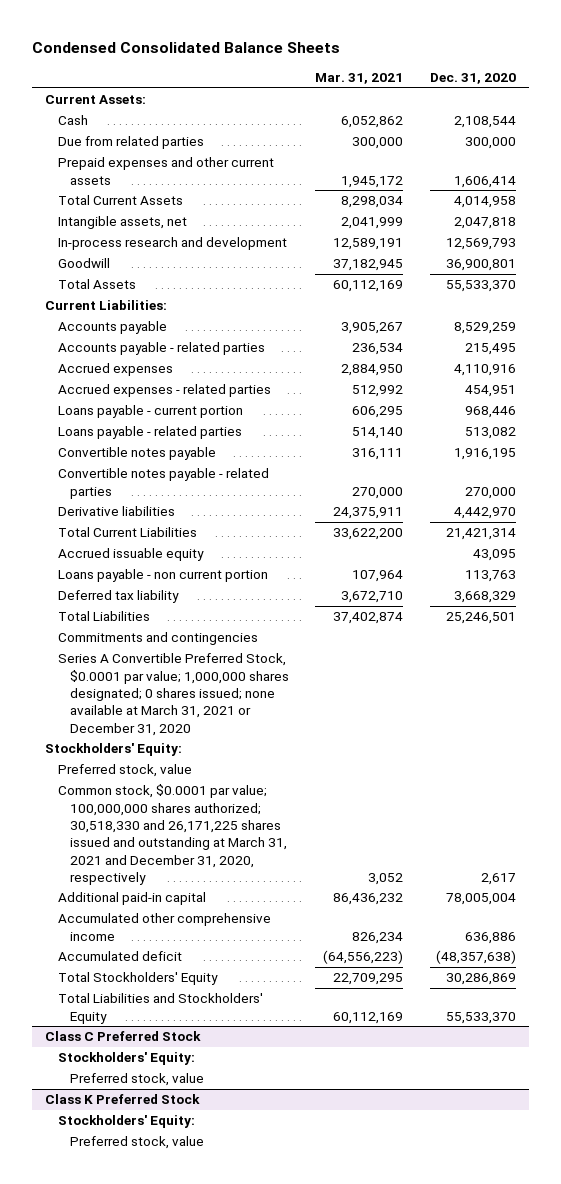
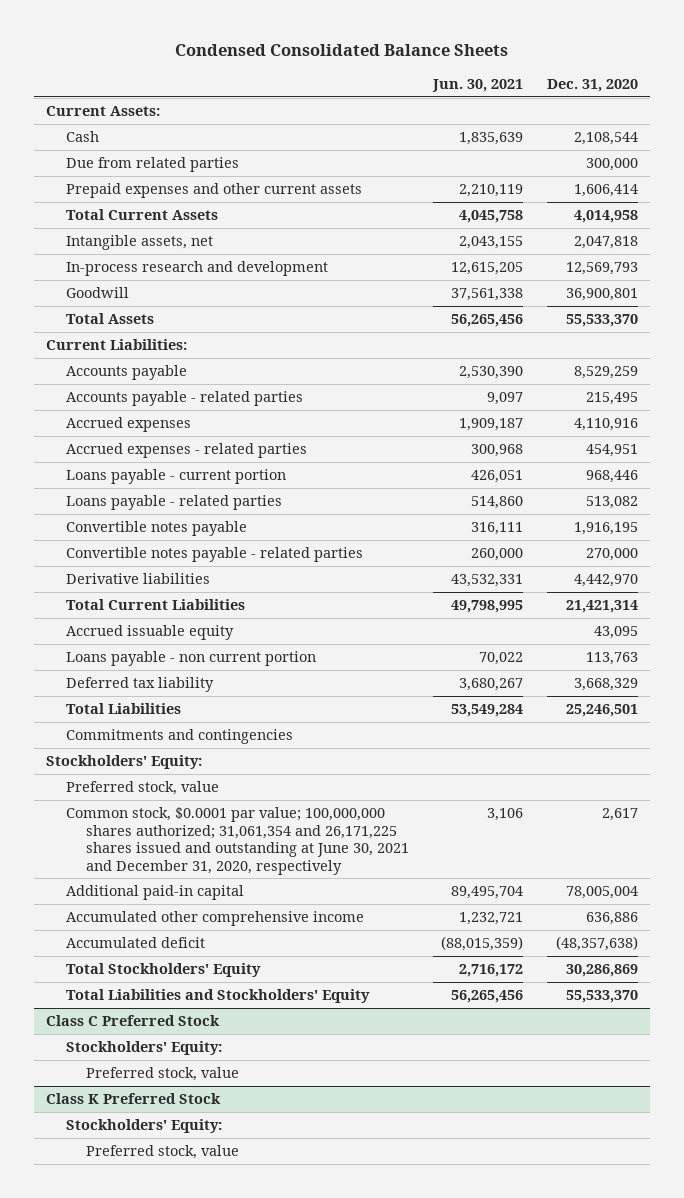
[315,73,404,85] Mar. 31, 2021 -> none
none -> [432,78,524,92] Jun. 30, 2021
[57,653,289,736] Series A Convertible Preferred Stock, $0.0001 par value; 1,000,000 shares designated; 0 shares issued; none available at March 31, 2021 or December 31, 2020 -> none
[57,784,287,885] Common stock, $0.0001 par value; 100,000,000 shares authorized; 30,518,330 and 26,171,225 shares issued and outstanding at March 31, 2021 and December 31, 2020, respectively -> [66,807,410,875] Common stock, $0.0001 par value; 100,000,000 shares authorized; 31,061,354 and 26,171,225 shares issued and outstanding at June 30, 2021 and December 31, 2020, respectively

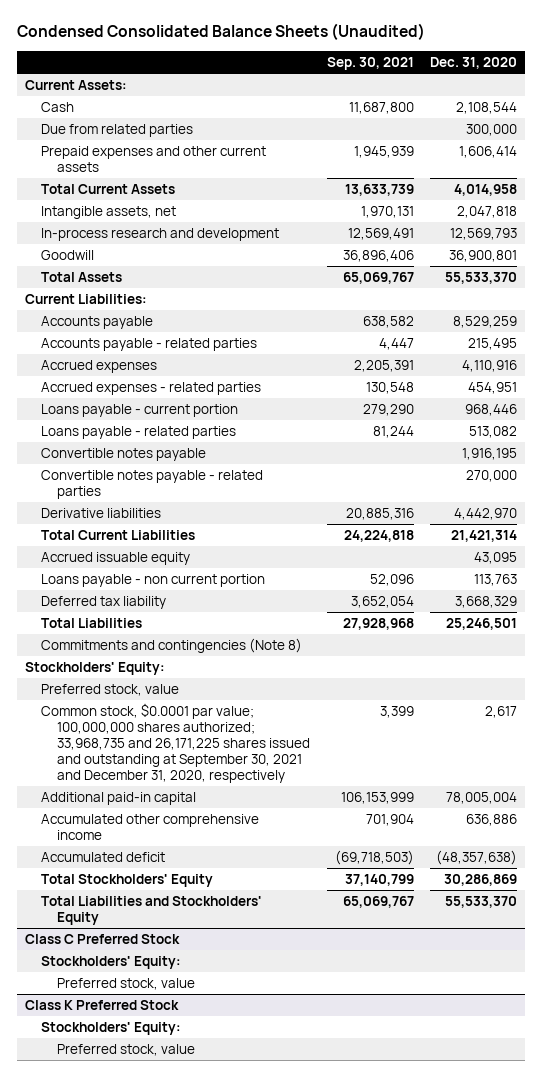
[174,44,508,57] Condensed Consolidated Balance Sheets -> [16,23,425,41] Condensed Consolidated Balance Sheets (Unaudited)
[432,78,524,92] Jun. 30, 2021 -> none
none -> [326,56,414,70] Sep. 30, 2021
[66,729,294,745] Commitments and contingencies -> [41,637,303,653] Commitments and contingencies (Note 8)
[66,807,410,875] Common stock, $0.0001 par value; 100,000,000 shares authorized; 31,061,354 and 26,171,225 shares issued and outstanding at June 30, 2021 and December 31, 2020, respectively -> [41,702,311,783] Common stock, $0.0001 par value; 100,000,000 shares authorized; 33,968,735 and 26,171,225 shares issued and outstanding at September 30, 2021 and December 31, 2020, respectively

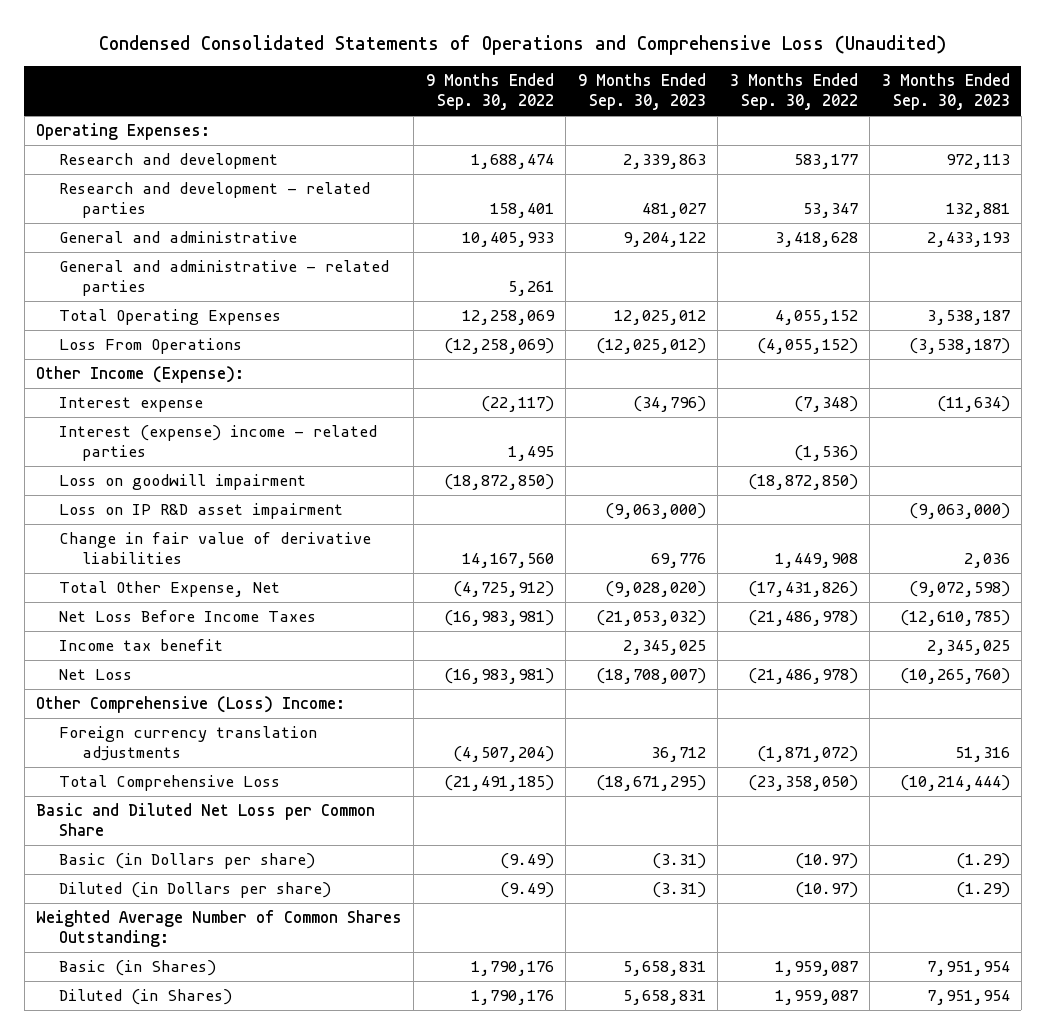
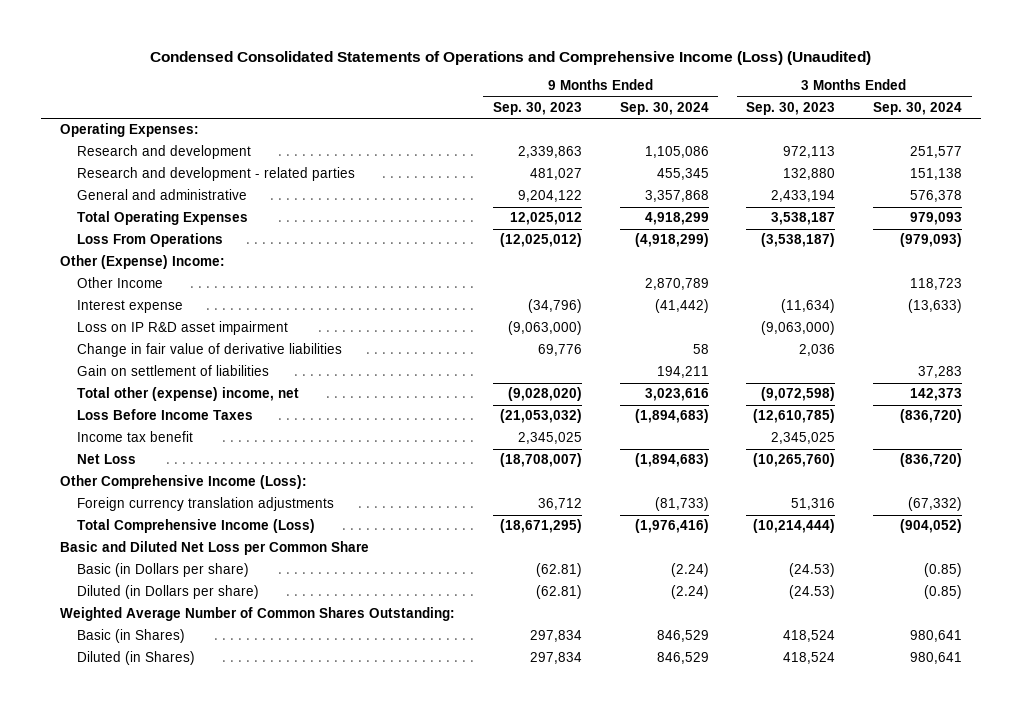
[98,34,946,55] Condensed Consolidated Statements of Operations and Comprehensive Loss (Unaudited) -> [150,50,872,65] Condensed Consolidated Statements of Operations and Comprehensive Income (Loss) (Unaudited)
[425,73,554,111] 9 Months Ended Sep. 30, 2022 -> none
[729,73,858,111] 3 Months Ended Sep. 30, 2022 -> none
none -> [619,101,709,115] Sep. 30, 2024
none -> [873,101,963,115] Sep. 30, 2024
[58,260,389,297] General and administrative - related parties -> none
[945,203,1010,219] 132,881 -> [783,168,836,181] 132,880
[926,232,1010,248] 2,433,193 -> [771,190,836,203] 2,433,194
[36,366,245,384] Other Income (Expense): -> [59,255,225,270] Other (Expense) Income:
none -> [76,277,163,289] Other Income
[58,425,377,462] Interest (expense) income - related parties -> none
[58,474,306,491] Loss on goodwill impairment -> none
none -> [76,365,269,377] Gain on settlement of liabilities
[58,581,280,598] Total Other Expense, Net -> [76,387,299,402] Total other (expense) income, net
[58,610,316,623] Net Loss Before Income Taxes -> [76,409,253,421] Loss Before Income Taxes
[36,696,346,714] Other Comprehensive (Loss) Income: -> [59,475,307,490] Other Comprehensive Income (Loss):
[58,775,280,792] Total Comprehensive Loss -> [76,519,315,534] Total Comprehensive Income (Loss)
[651,853,706,870] (3.31) -> [535,563,582,578] (62.81)
[955,853,1010,870] (1.29) -> [789,563,836,578] (24.53)
[651,882,706,899] (3.31) -> [535,585,582,600] (62.81)
[955,882,1010,899] (1.29) -> [789,585,836,600] (24.53)
[622,961,706,977] 5,658,831 -> [529,630,582,643] 297,834
[926,961,1010,977] 7,951,954 -> [783,630,836,643] 418,524
[622,990,706,1006] 5,658,831 -> [529,652,582,665] 297,834
[926,990,1010,1006] 7,951,954 -> [783,652,836,665] 418,524

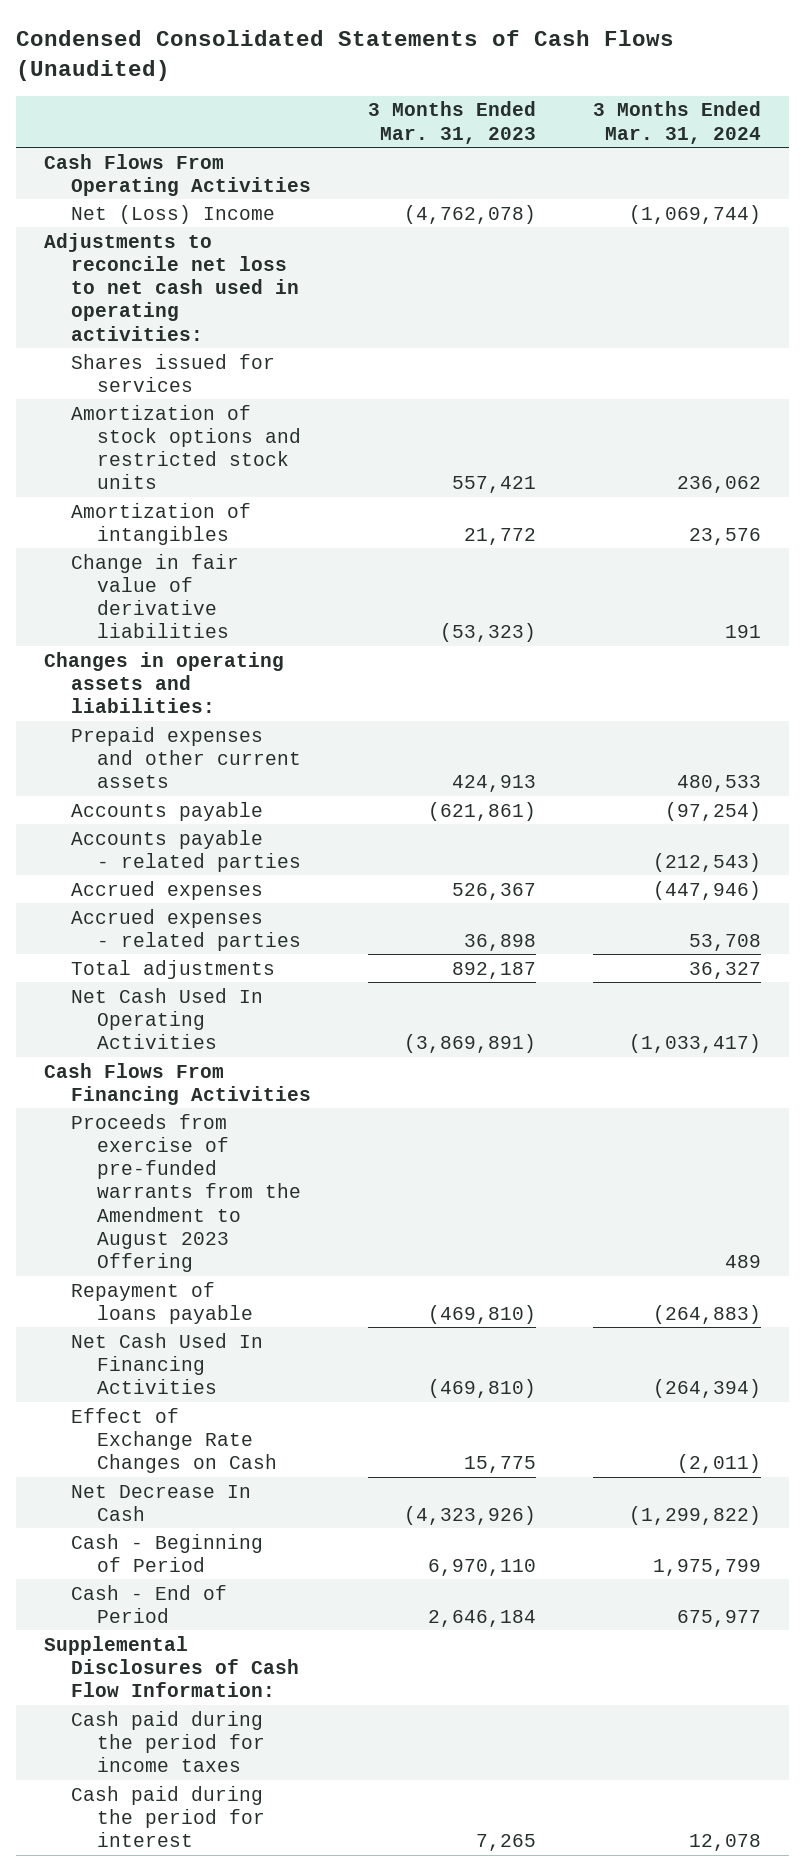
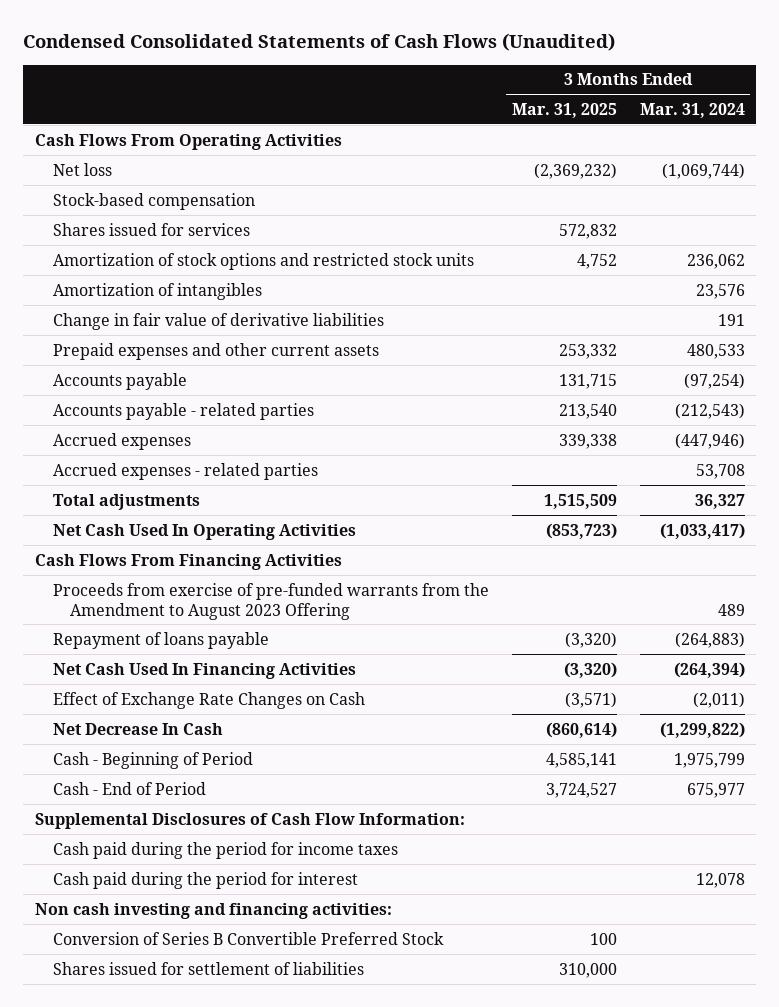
[367,101,536,144] 3 Months Ended Mar. 31, 2023 -> none
none -> [511,102,617,118] Mar. 31, 2025
[44,232,299,341] Adjustments to reconcile net loss to net cash used in operating activities: -> none
[70,204,275,224] Net (Loss) Income -> [52,162,112,176] Net loss
none -> [52,192,255,210] Stock-based compensation
[44,651,285,714] Changes in operating assets and liabilities: -> none
none -> [34,902,392,919] Non cash investing and financing activities:
none -> [52,931,444,945] Conversion of Series B Convertible Preferred Stock
none -> [52,961,364,975] Shares issued for settlement of liabilities

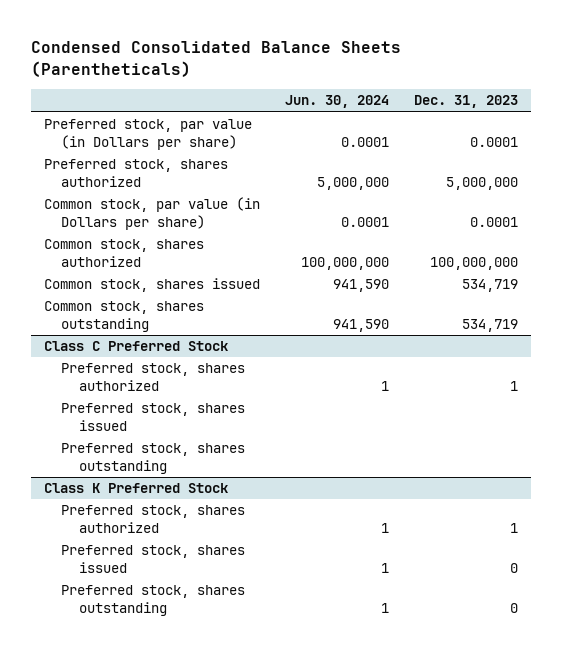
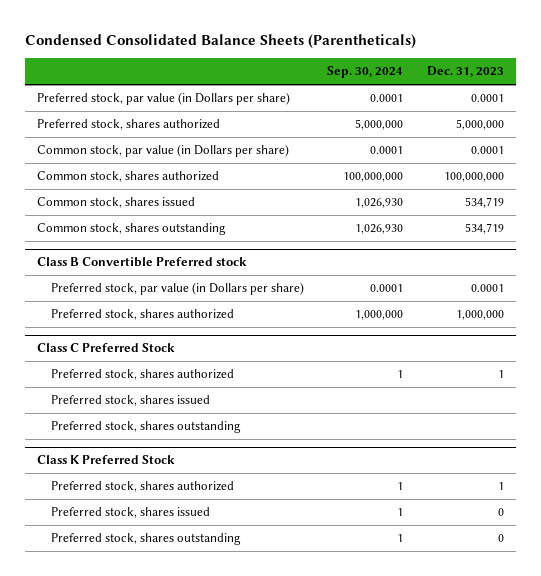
[284,95,389,109] Jun. 30, 2024 -> none
none -> [327,66,404,79] Sep. 30, 2024
none -> [36,257,247,268] Class B Convertible Preferred stock
none -> [50,282,304,296] Preferred stock, par value (in Dollars per share)
none -> [50,309,234,321] Preferred stock, shares authorized

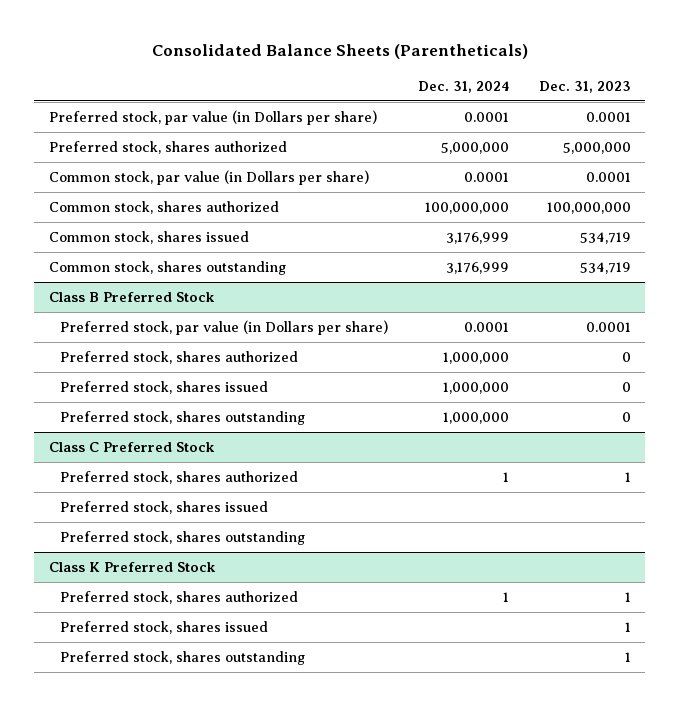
[24,33,416,49] Condensed Consolidated Balance Sheets (Parentheticals) -> [151,44,528,60] Consolidated Balance Sheets (Parentheticals)
[327,66,404,79] Sep. 30, 2024 -> none
none -> [417,81,509,94] Dec. 31, 2024
[36,257,247,268] Class B Convertible Preferred stock -> [48,291,215,302] Class B Preferred Stock
[456,310,505,321] 1,000,000 -> [621,351,631,362] 0
none -> [60,380,269,394] Preferred stock, shares issued
none -> [60,410,306,425] Preferred stock, shares outstanding
[498,508,505,517] 0 -> [624,621,631,632] 1
[498,534,505,543] 0 -> [624,651,631,662] 1

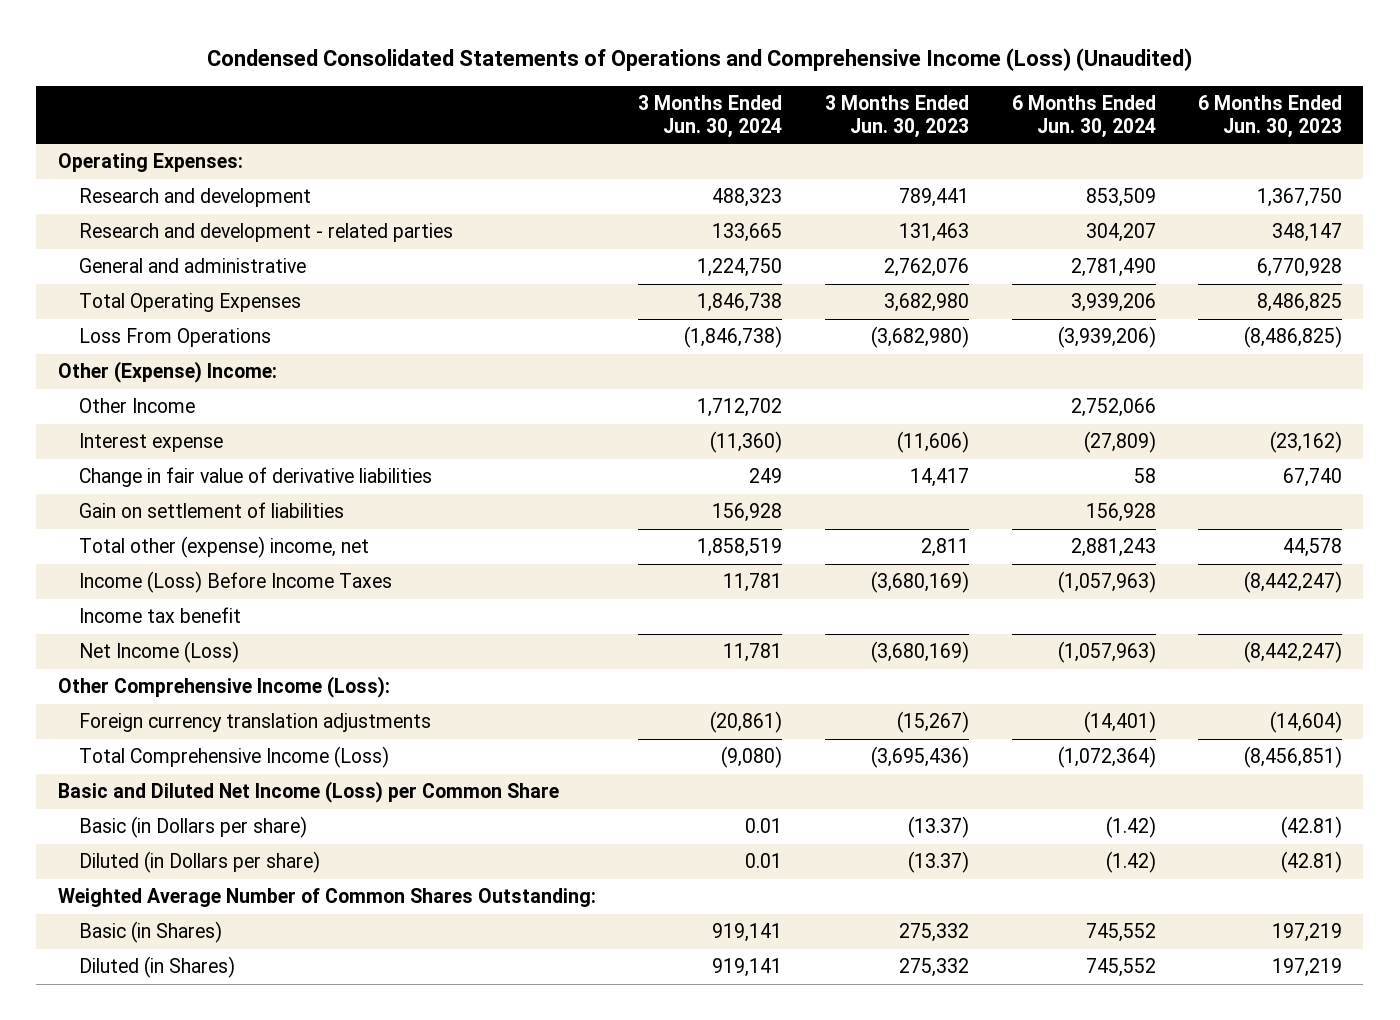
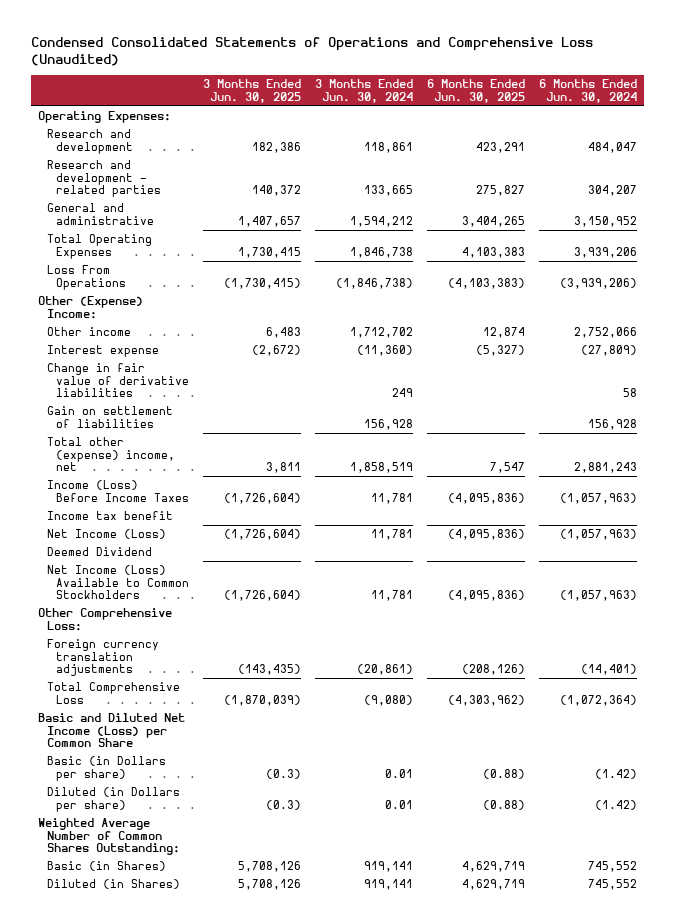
[206,48,1192,72] Condensed Consolidated Statements of Operations and Comprehensive Income (Loss) (Unaudited) -> [30,37,593,67] Condensed Consolidated Statements of Operations and Comprehensive Loss (Unaudited)
[824,95,969,138] 3 Months Ended Jun. 30, 2023 -> none
[1198,95,1343,138] 6 Months Ended Jun. 30, 2023 -> none
none -> [202,79,301,103] 3 Months Ended Jun. 30, 2025
none -> [426,79,525,103] 6 Months Ended Jun. 30, 2025
[712,188,783,208] 488,323 -> [363,141,413,153] 118,861
[1085,188,1156,208] 853,509 -> [587,141,637,153] 484,047
[697,258,783,278] 1,224,750 -> [349,215,413,227] 1,594,212
[1070,258,1156,278] 2,781,490 -> [573,215,637,227] 3,150,952
[79,398,196,414] Other Income -> [46,327,131,337] Other income
none -> [46,547,152,557] Deemed Dividend
none -> [46,565,189,600] Net Income (Loss) Available to Common Stockholders
[57,676,390,699] Other Comprehensive Income (Loss): -> [37,608,172,631] Other Comprehensive Loss:
[79,746,390,769] Total Comprehensive Income (Loss) -> [46,682,180,704] Total Comprehensive Loss

